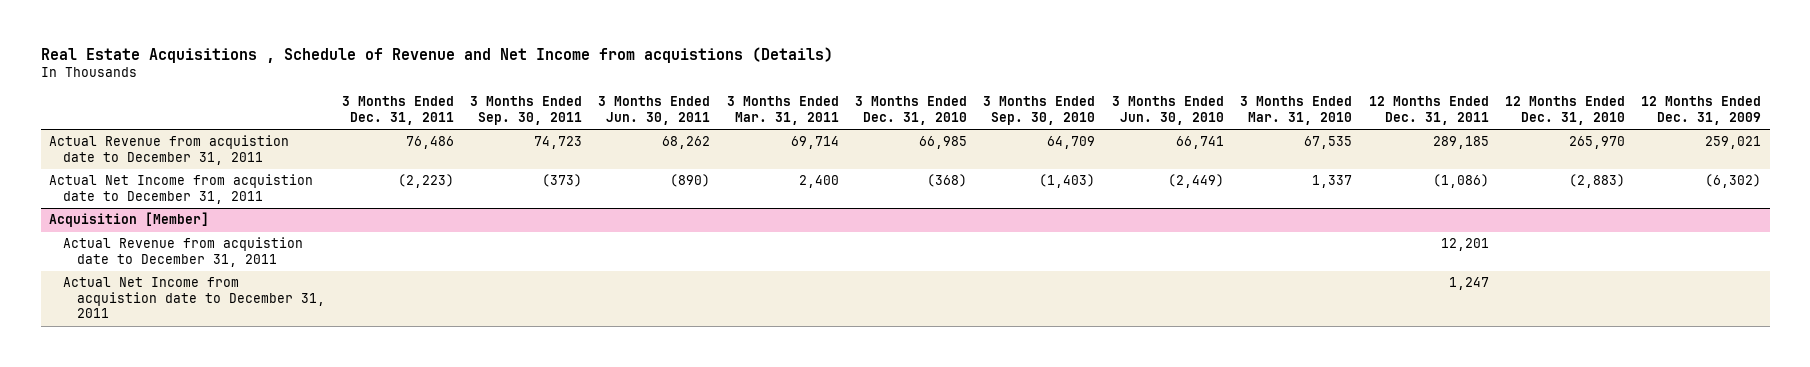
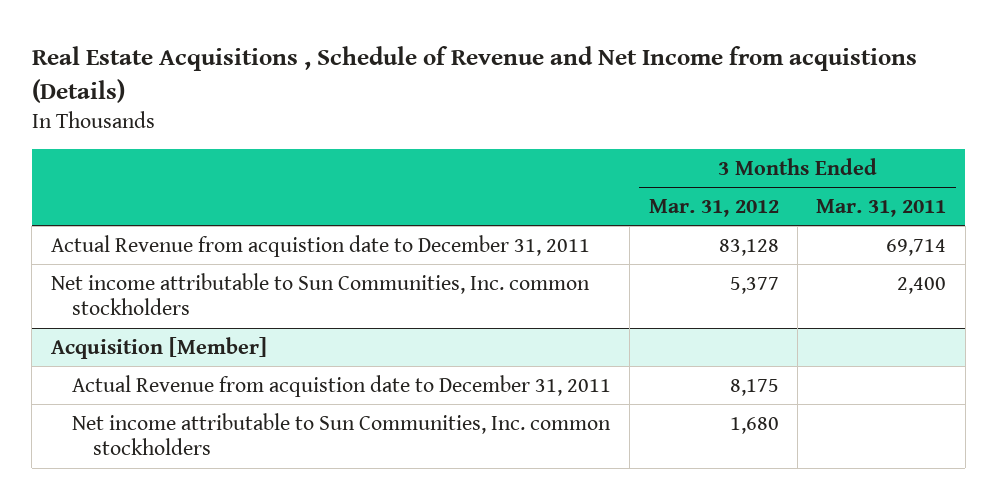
[341,96,454,125] 3 Months Ended Dec. 31, 2011 -> none
[469,96,582,125] 3 Months Ended Sep. 30, 2011 -> none
[598,96,711,125] 3 Months Ended Jun. 30, 2011 -> none
[855,96,968,125] 3 Months Ended Dec. 31, 2010 -> none
[983,96,1096,125] 3 Months Ended Sep. 30, 2010 -> none
[1111,96,1224,125] 3 Months Ended Jun. 30, 2010 -> none
[1240,96,1353,125] 3 Months Ended Mar. 31, 2010 -> none
[1368,96,1489,125] 12 Months Ended Dec. 31, 2011 -> none
[1504,96,1625,125] 12 Months Ended Dec. 31, 2010 -> none
[1641,96,1762,125] 12 Months Ended Dec. 31, 2009 -> none
none -> [648,199,779,218] Mar. 31, 2012
[49,174,314,204] Actual Net Income from acquistion date to December 31, 2011 -> [50,272,590,316] Net income attributable to Sun Communities, Inc. common stockholders
[63,277,326,319] Actual Net Income from acquistion date to December 31, 2011 -> [71,412,611,456] Net income attributable to Sun Communities, Inc. common stockholders

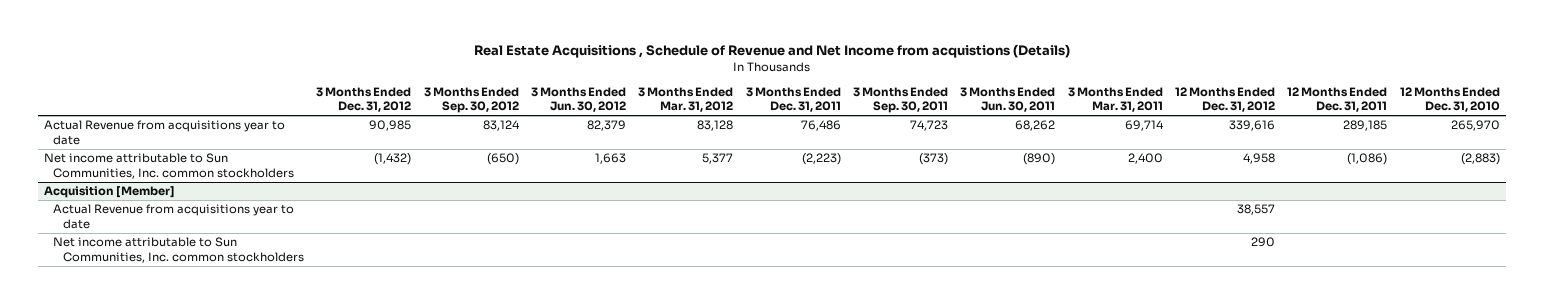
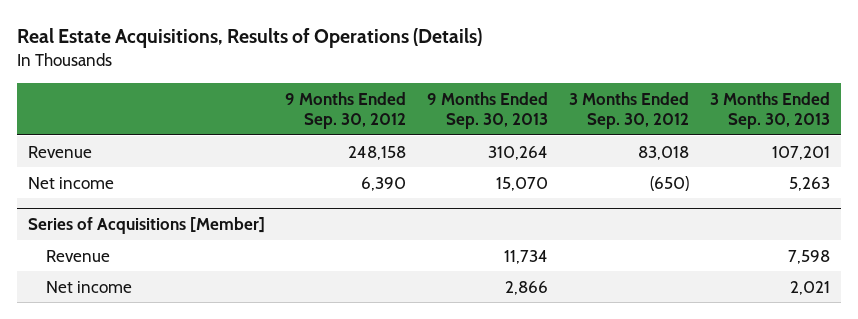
[473,44,1070,59] Real Estate Acquisitions , Schedule of Revenue and Net Income from acquistions (Details) -> [17,28,483,49] Real Estate Acquisitions, Results of Operations (Details)
[316,86,412,113] 3 Months Ended Dec. 31, 2012 -> none
[530,86,626,113] 3 Months Ended Jun. 30, 2012 -> none
[638,86,734,113] 3 Months Ended Mar. 31, 2012 -> none
[745,86,841,113] 3 Months Ended Dec. 31, 2011 -> none
[852,86,948,114] 3 Months Ended Sep. 30, 2011 -> none
[960,86,1056,113] 3 Months Ended Jun. 30, 2011 -> none
[1067,86,1163,113] 3 Months Ended Mar. 31, 2011 -> none
[1174,86,1275,113] 12 Months Ended Dec. 31, 2012 -> none
[1287,86,1388,113] 12 Months Ended Dec. 31, 2011 -> none
[1399,86,1500,113] 12 Months Ended Dec. 31, 2010 -> none
none -> [285,91,407,130] 9 Months Ended Sep. 30, 2012
none -> [427,91,549,130] 9 Months Ended Sep. 30, 2013
none -> [710,91,831,130] 3 Months Ended Sep. 30, 2013
[43,120,285,145] Actual Revenue from acquisitions year to date -> none
none -> [27,145,92,158] Revenue
[43,153,295,179] Net income attributable to Sun Communities, Inc. common stockholders -> [27,176,114,189] Net income
[43,186,175,199] Acquisition [Member] -> [27,216,265,234] Series of Acquisitions [Member]
[53,204,295,229] Actual Revenue from acquisitions year to date -> [46,249,111,262] Revenue
[53,237,304,263] Net income attributable to Sun Communities, Inc. common stockholders -> [46,280,133,293] Net income

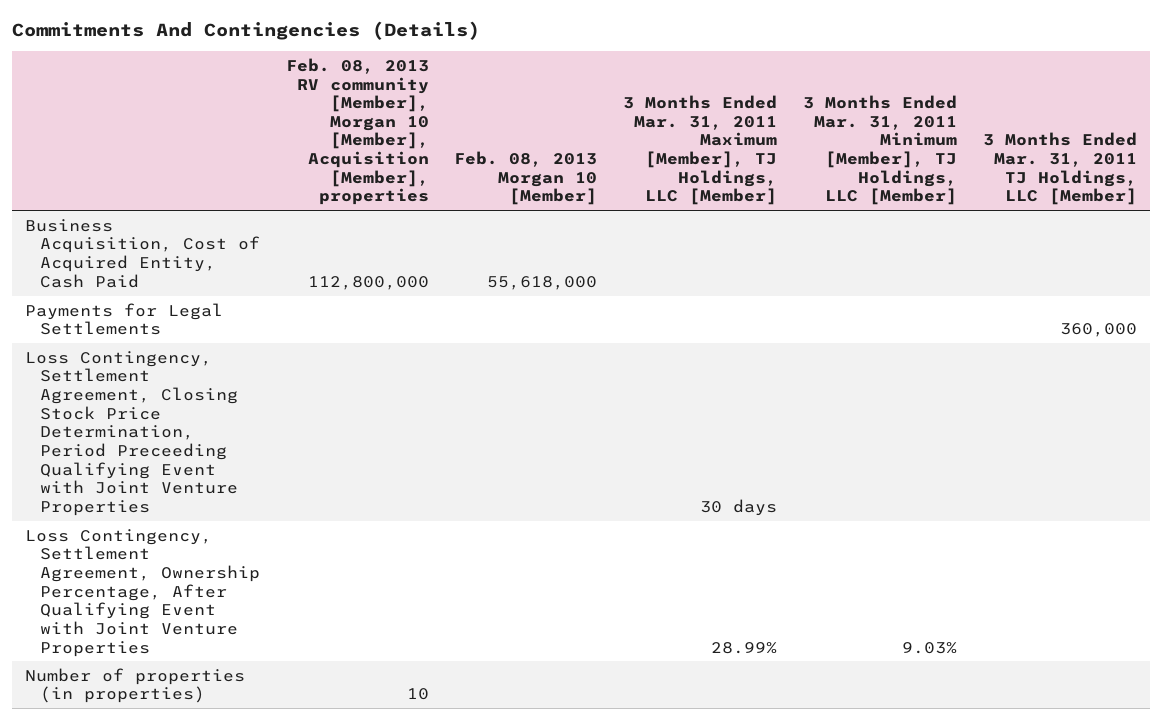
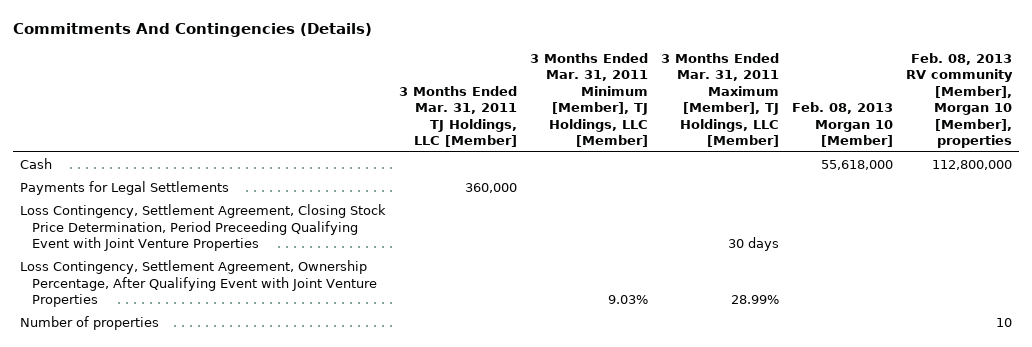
[285,57,429,206] Feb. 08, 2013 RV community [Member], Morgan 10 [Member], Acquisition [Member], properties -> none
none -> [906,52,1014,149] Feb. 08, 2013 RV community [Member], Morgan 10 [Member], properties
[25,218,260,288] Business Acquisition, Cost of Acquired Entity, Cash Paid -> [19,158,52,170] Cash
[25,667,246,704] Number of properties (in properties) -> [19,316,159,331] Number of properties

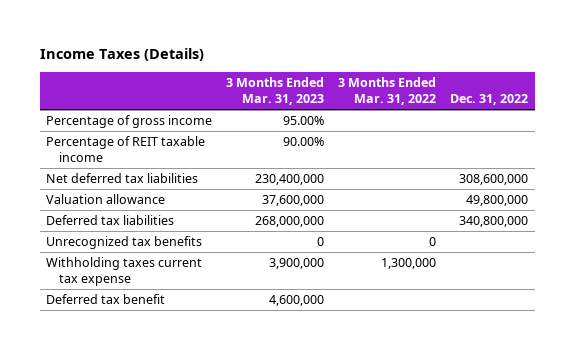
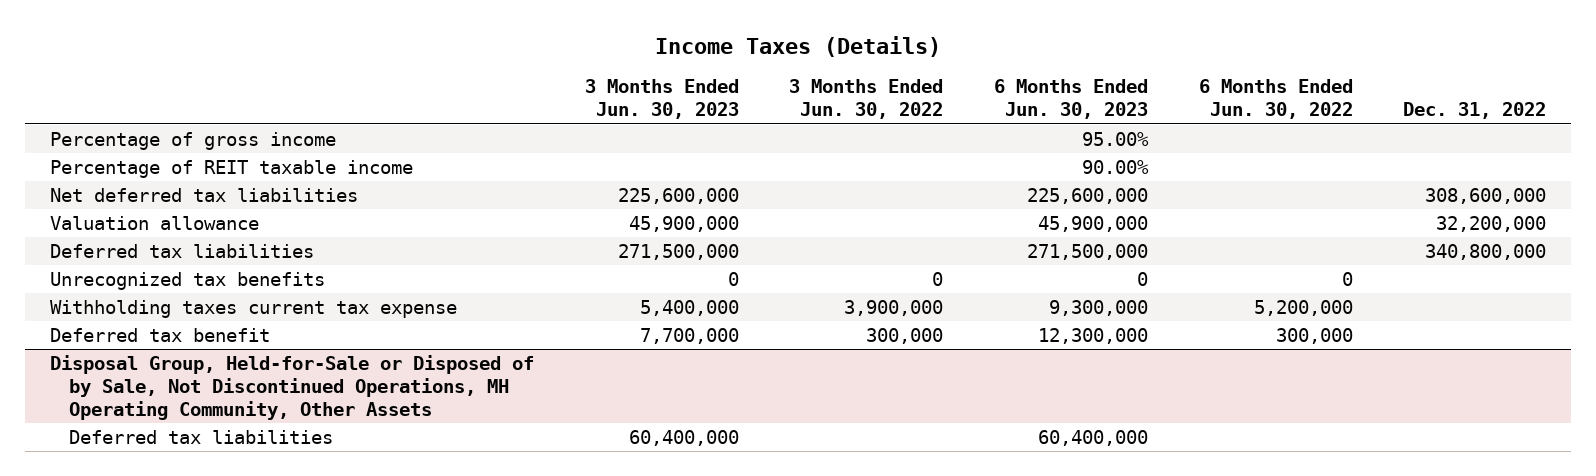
[226,77,325,106] 3 Months Ended Mar. 31, 2023 -> none
[338,77,437,106] 3 Months Ended Mar. 31, 2022 -> none
none -> [584,79,739,120] 3 Months Ended Jun. 30, 2023
none -> [789,79,944,120] 3 Months Ended Jun. 30, 2022
none -> [993,79,1148,120] 6 Months Ended Jun. 30, 2023
none -> [1198,79,1353,120] 6 Months Ended Jun. 30, 2022
[466,195,529,207] 49,800,000 -> [1436,215,1547,232] 32,200,000
none -> [50,354,535,421] Disposal Group, Held-for-Sale or Disposed of by Sale, Not Discontinued Operations, MH Operating Community, Other Assets
none -> [69,429,334,444] Deferred tax liabilities

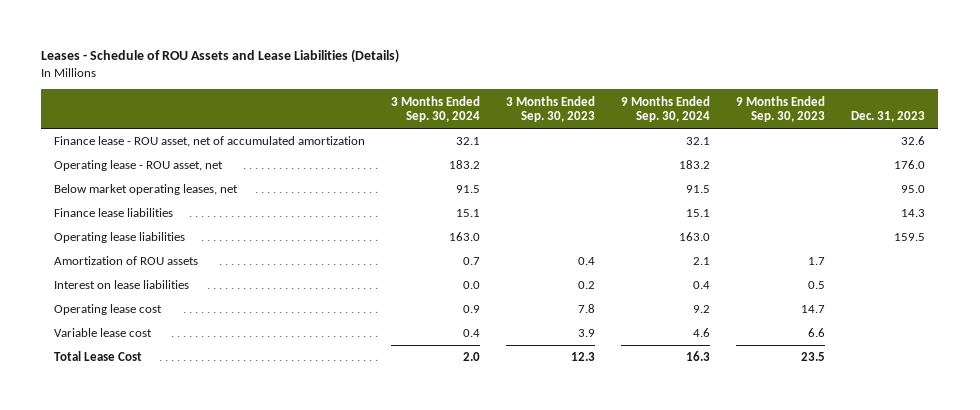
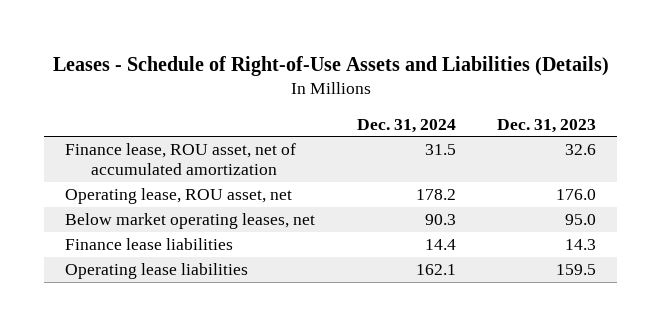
[41,49,400,64] Leases - Schedule of ROU Assets and Lease Liabilities (Details) -> [52,55,609,76] Leases - Schedule of Right-of-Use Assets and Liabilities (Details)
[391,95,481,123] 3 Months Ended Sep. 30, 2024 -> none
[506,95,596,123] 3 Months Ended Sep. 30, 2023 -> none
[621,95,711,123] 9 Months Ended Sep. 30, 2024 -> none
[736,95,826,123] 9 Months Ended Sep. 30, 2023 -> none
none -> [356,118,456,133] Dec. 31, 2024
[54,136,366,148] Finance lease - ROU asset, net of accumulated amortization -> [64,142,296,176] Finance lease, ROU asset, net of accumulated amortization
[54,160,224,172] Operating lease - ROU asset, net -> [64,187,292,204] Operating lease, ROU asset, net
[54,256,199,266] Amortization of ROU assets -> none
[54,280,190,290] Interest on lease liabilities -> none
[54,304,163,316] Operating lease cost -> none
[54,328,153,338] Variable lease cost -> none
[54,351,143,362] Total Lease Cost -> none

